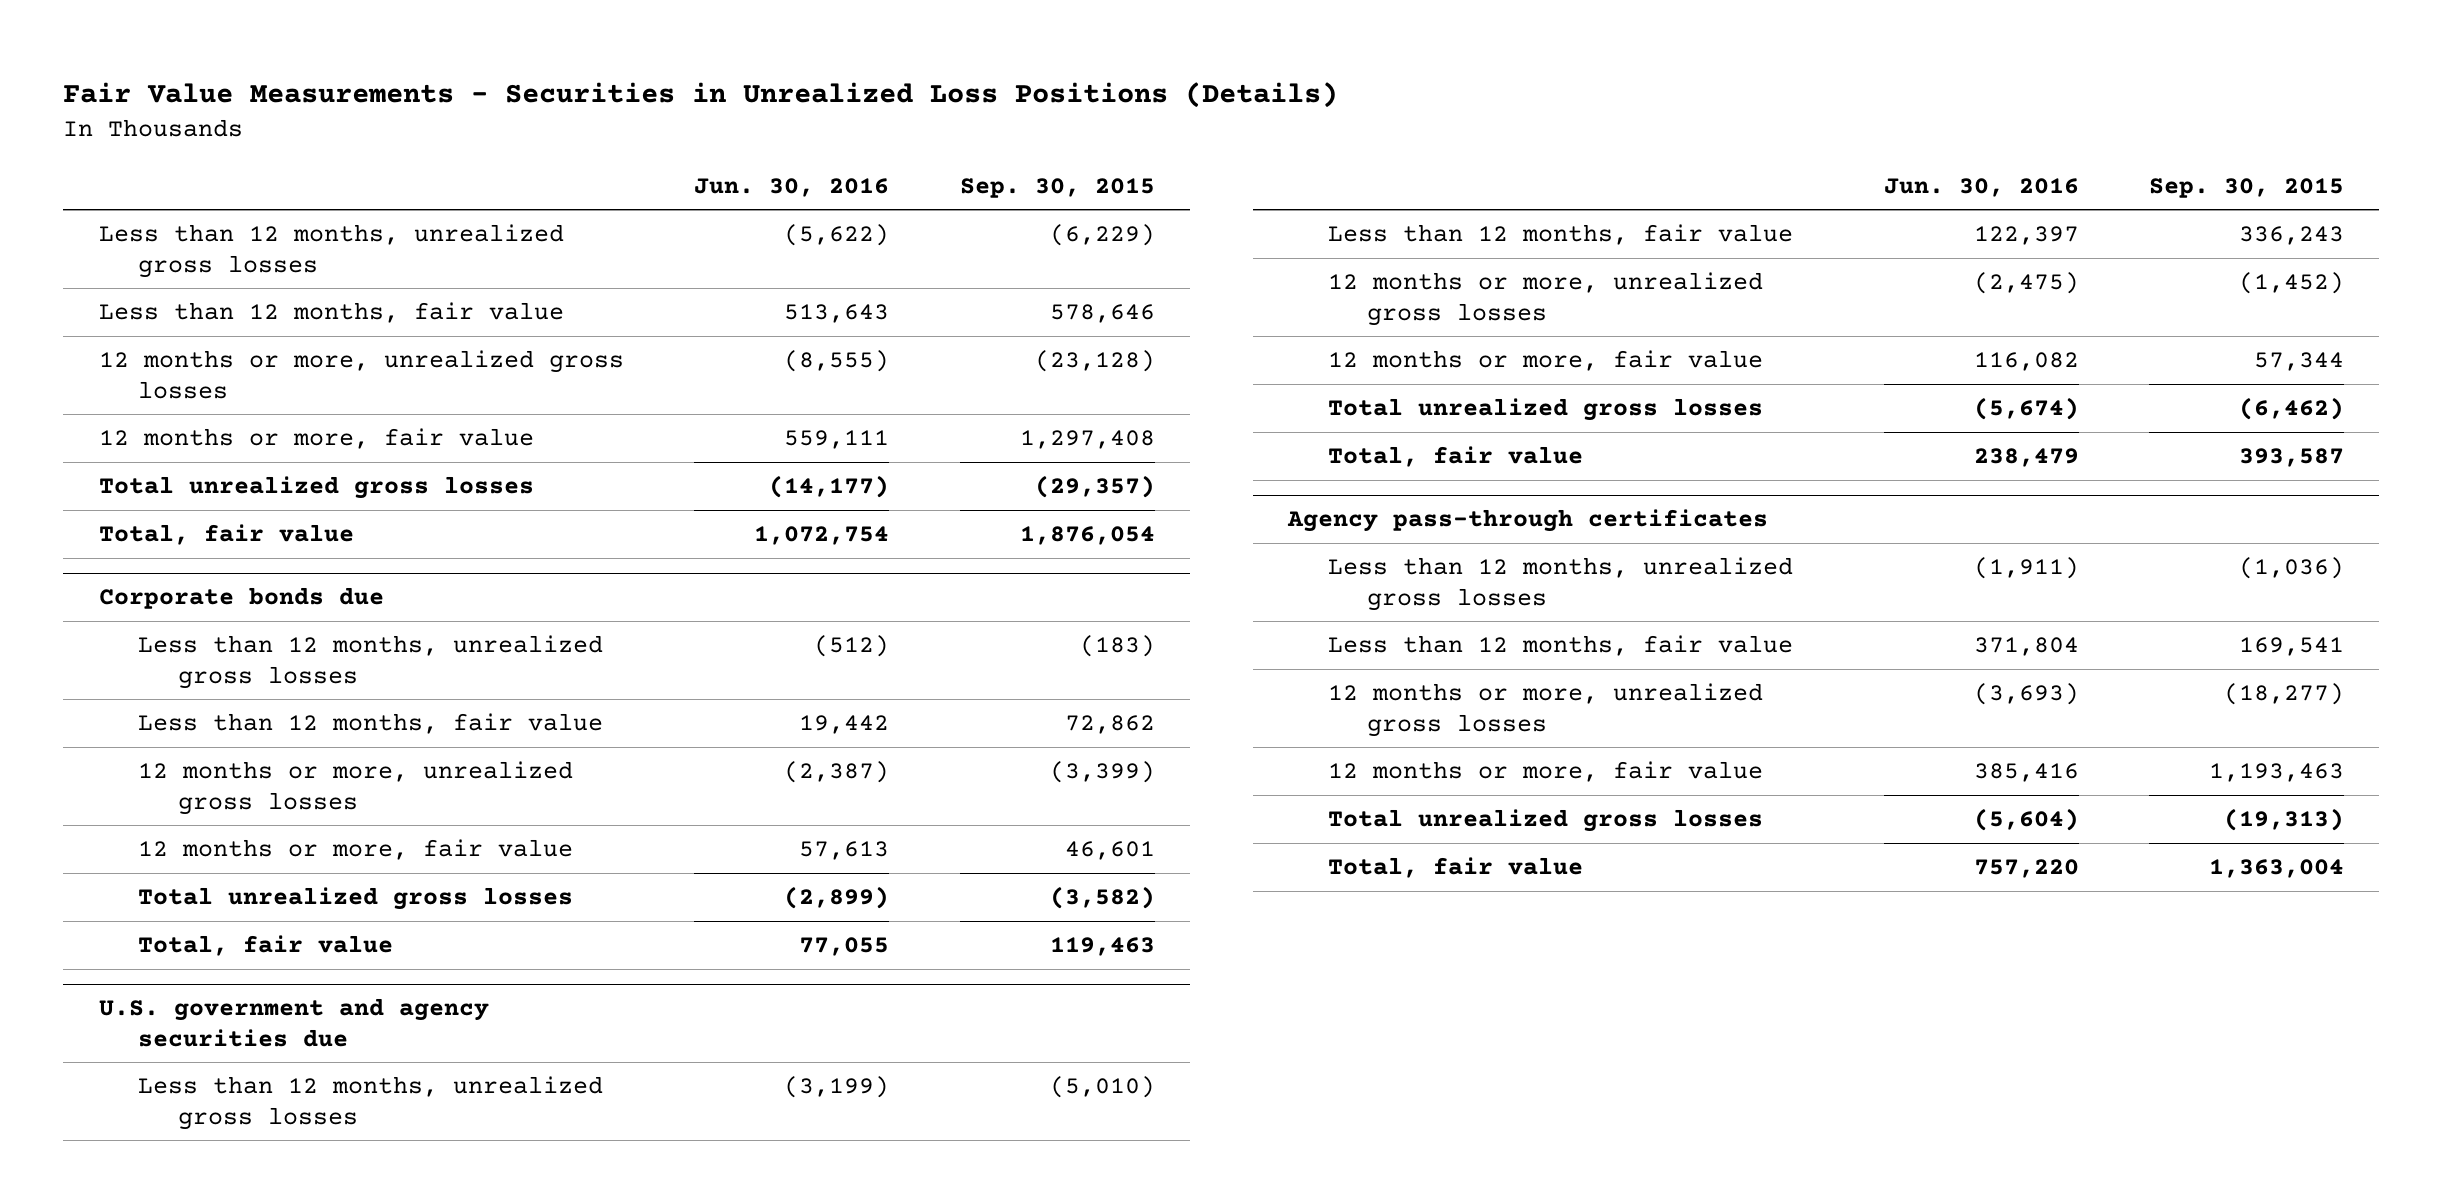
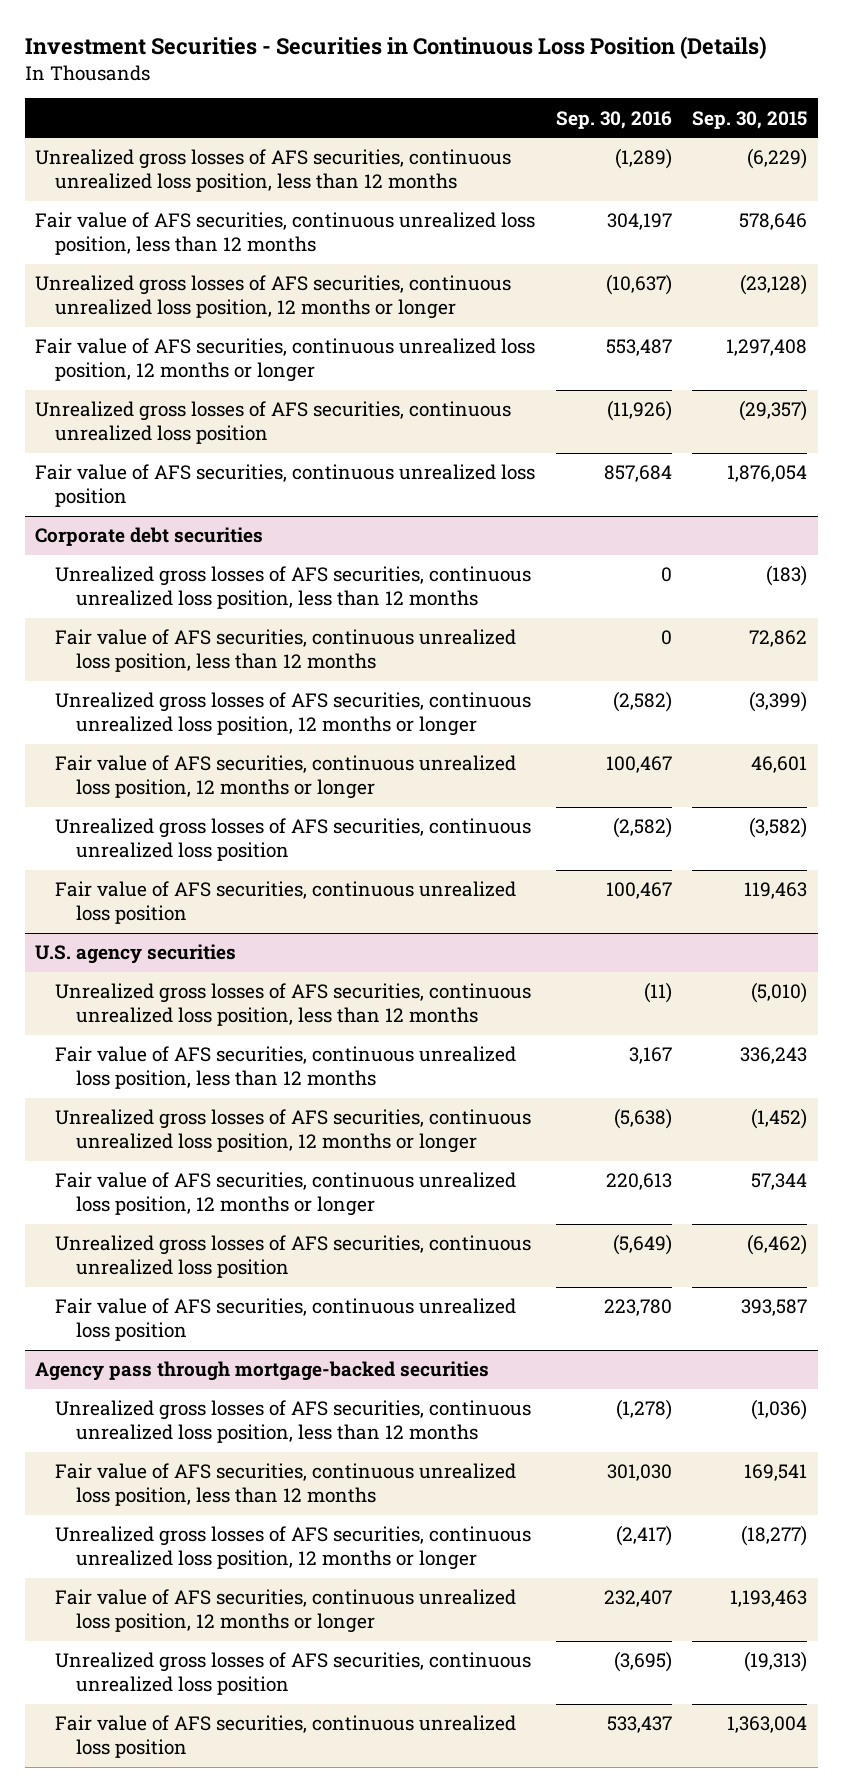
[63,82,1339,109] Fair Value Measurements - Securities in Unrealized Loss Positions (Details) -> [24,35,767,59] Investment Securities - Securities in Continuous Loss Position (Details)
[694,177,890,197] Jun. 30, 2016 -> none
none -> [555,110,672,129] Sep. 30, 2016
[98,587,384,610] Corporate bonds due -> none
[1287,509,1769,533] Agency pass-through certificates -> none
[98,224,564,278] Less than 12 months, unrealized gross losses -> [34,149,511,193] Unrealized gross losses of AFS securities, continuous unrealized loss position, less than 12 months
[98,302,564,324] Less than 12 months, fair value -> [34,212,535,256] Fair value of AFS securities, continuous unrealized loss position, less than 12 months
[98,350,624,399] 12 months or more, unrealized gross losses -> [34,275,511,320] Unrealized gross losses of AFS securities, continuous unrealized loss position, 12 months or longer
[98,428,534,450] 12 months or more, fair value -> [34,338,535,383] Fair value of AFS securities, continuous unrealized loss position, 12 months or longer
[98,476,534,500] Total unrealized gross losses -> [34,401,511,445] Unrealized gross losses of AFS securities, continuous unrealized loss position
[98,524,354,546] Total, fair value -> [34,464,535,508] Fair value of AFS securities, continuous unrealized loss position
none -> [34,527,263,547] Corporate debt securities
[138,635,604,689] Less than 12 months, unrealized gross losses -> [55,566,532,610] Unrealized gross losses of AFS securities, continuous unrealized loss position, less than 12 months
[138,713,604,735] Less than 12 months, fair value -> [55,629,517,673] Fair value of AFS securities, continuous unrealized loss position, less than 12 months
[138,761,574,815] 12 months or more, unrealized gross losses -> [55,692,532,737] Unrealized gross losses of AFS securities, continuous unrealized loss position, 12 months or longer
[138,839,574,861] 12 months or more, fair value -> [55,755,517,800] Fair value of AFS securities, continuous unrealized loss position, 12 months or longer
[138,887,574,911] Total unrealized gross losses -> [55,818,532,862] Unrealized gross losses of AFS securities, continuous unrealized loss position
[138,935,394,957] Total, fair value -> [55,881,517,925] Fair value of AFS securities, continuous unrealized loss position
[98,998,489,1047] U.S. government and agency securities due -> [34,944,236,965] U.S. agency securities
[138,1076,604,1130] Less than 12 months, unrealized gross losses -> [55,983,532,1027] Unrealized gross losses of AFS securities, continuous unrealized loss position, less than 12 months
[1327,224,1793,246] Less than 12 months, fair value -> [55,1046,517,1090] Fair value of AFS securities, continuous unrealized loss position, less than 12 months
[1327,272,1763,326] 12 months or more, unrealized gross losses -> [55,1109,532,1154] Unrealized gross losses of AFS securities, continuous unrealized loss position, 12 months or longer
[1327,350,1763,372] 12 months or more, fair value -> [55,1172,517,1217] Fair value of AFS securities, continuous unrealized loss position, 12 months or longer
[1327,398,1763,422] Total unrealized gross losses -> [55,1235,532,1279] Unrealized gross losses of AFS securities, continuous unrealized loss position
[1327,446,1583,468] Total, fair value -> [55,1298,517,1342] Fair value of AFS securities, continuous unrealized loss position
none -> [34,1361,489,1382] Agency pass through mortgage-backed securities
[1327,557,1793,611] Less than 12 months, unrealized gross losses -> [55,1400,532,1444] Unrealized gross losses of AFS securities, continuous unrealized loss position, less than 12 months
[1327,635,1793,657] Less than 12 months, fair value -> [55,1463,517,1507] Fair value of AFS securities, continuous unrealized loss position, less than 12 months
[1327,683,1763,737] 12 months or more, unrealized gross losses -> [55,1526,532,1571] Unrealized gross losses of AFS securities, continuous unrealized loss position, 12 months or longer
[1327,761,1763,783] 12 months or more, fair value -> [55,1589,517,1634] Fair value of AFS securities, continuous unrealized loss position, 12 months or longer
[1327,809,1763,833] Total unrealized gross losses -> [55,1652,532,1696] Unrealized gross losses of AFS securities, continuous unrealized loss position
[1327,857,1583,879] Total, fair value -> [55,1715,517,1759] Fair value of AFS securities, continuous unrealized loss position

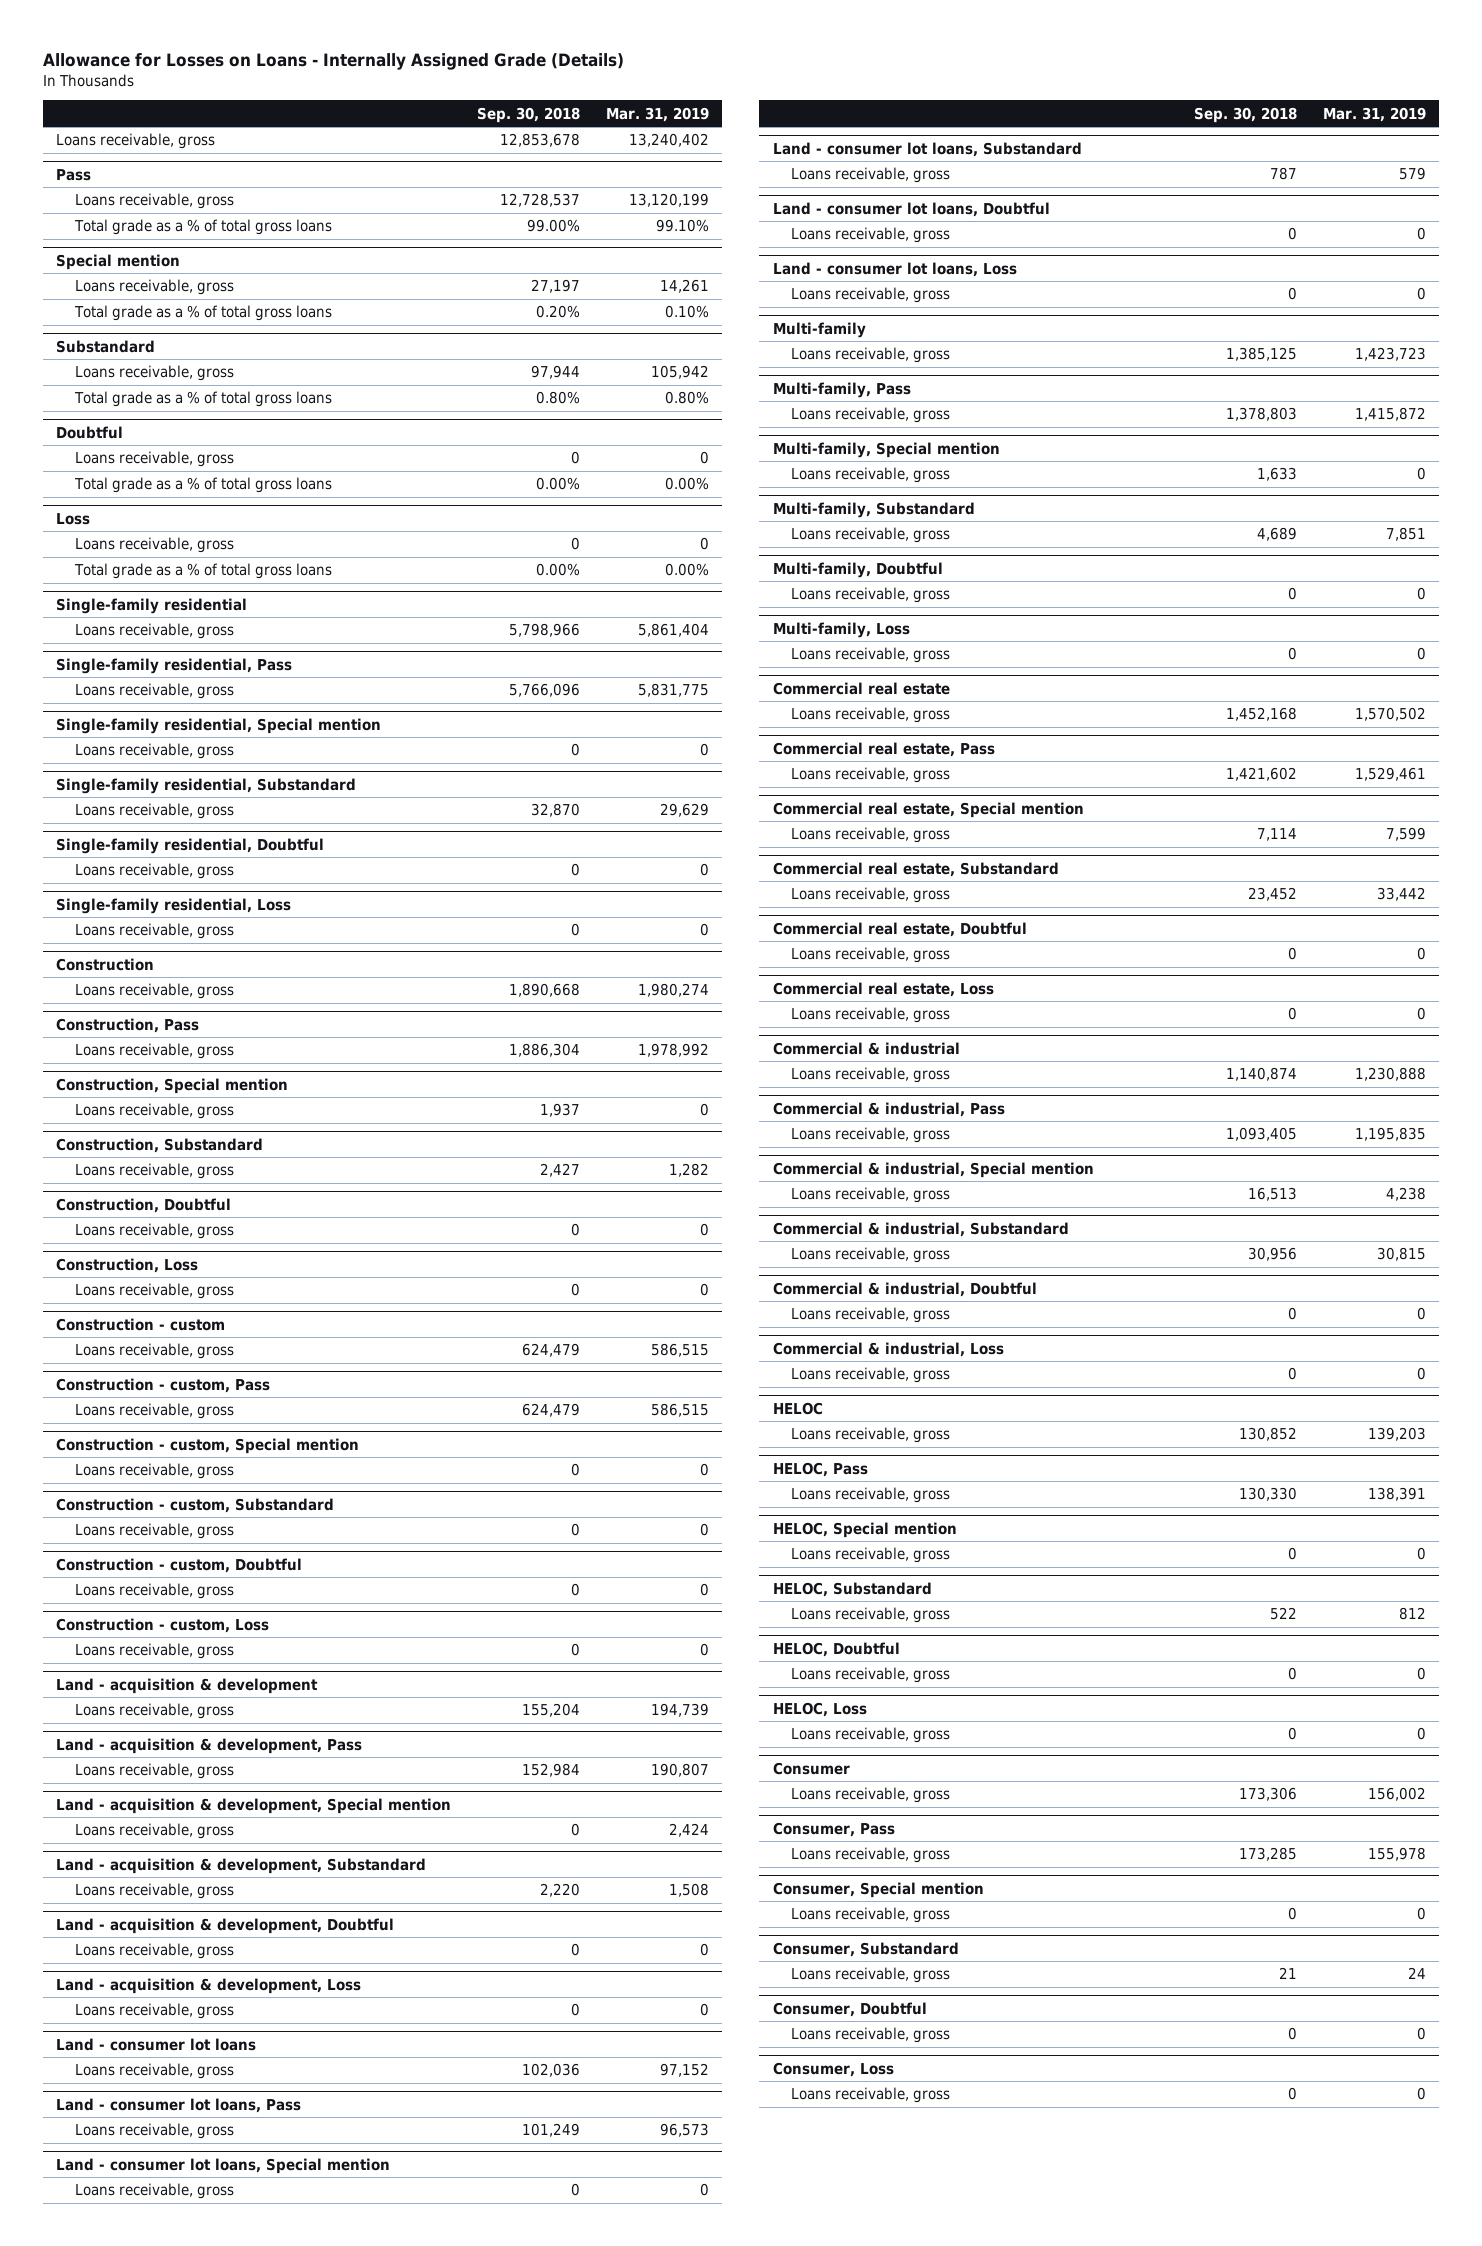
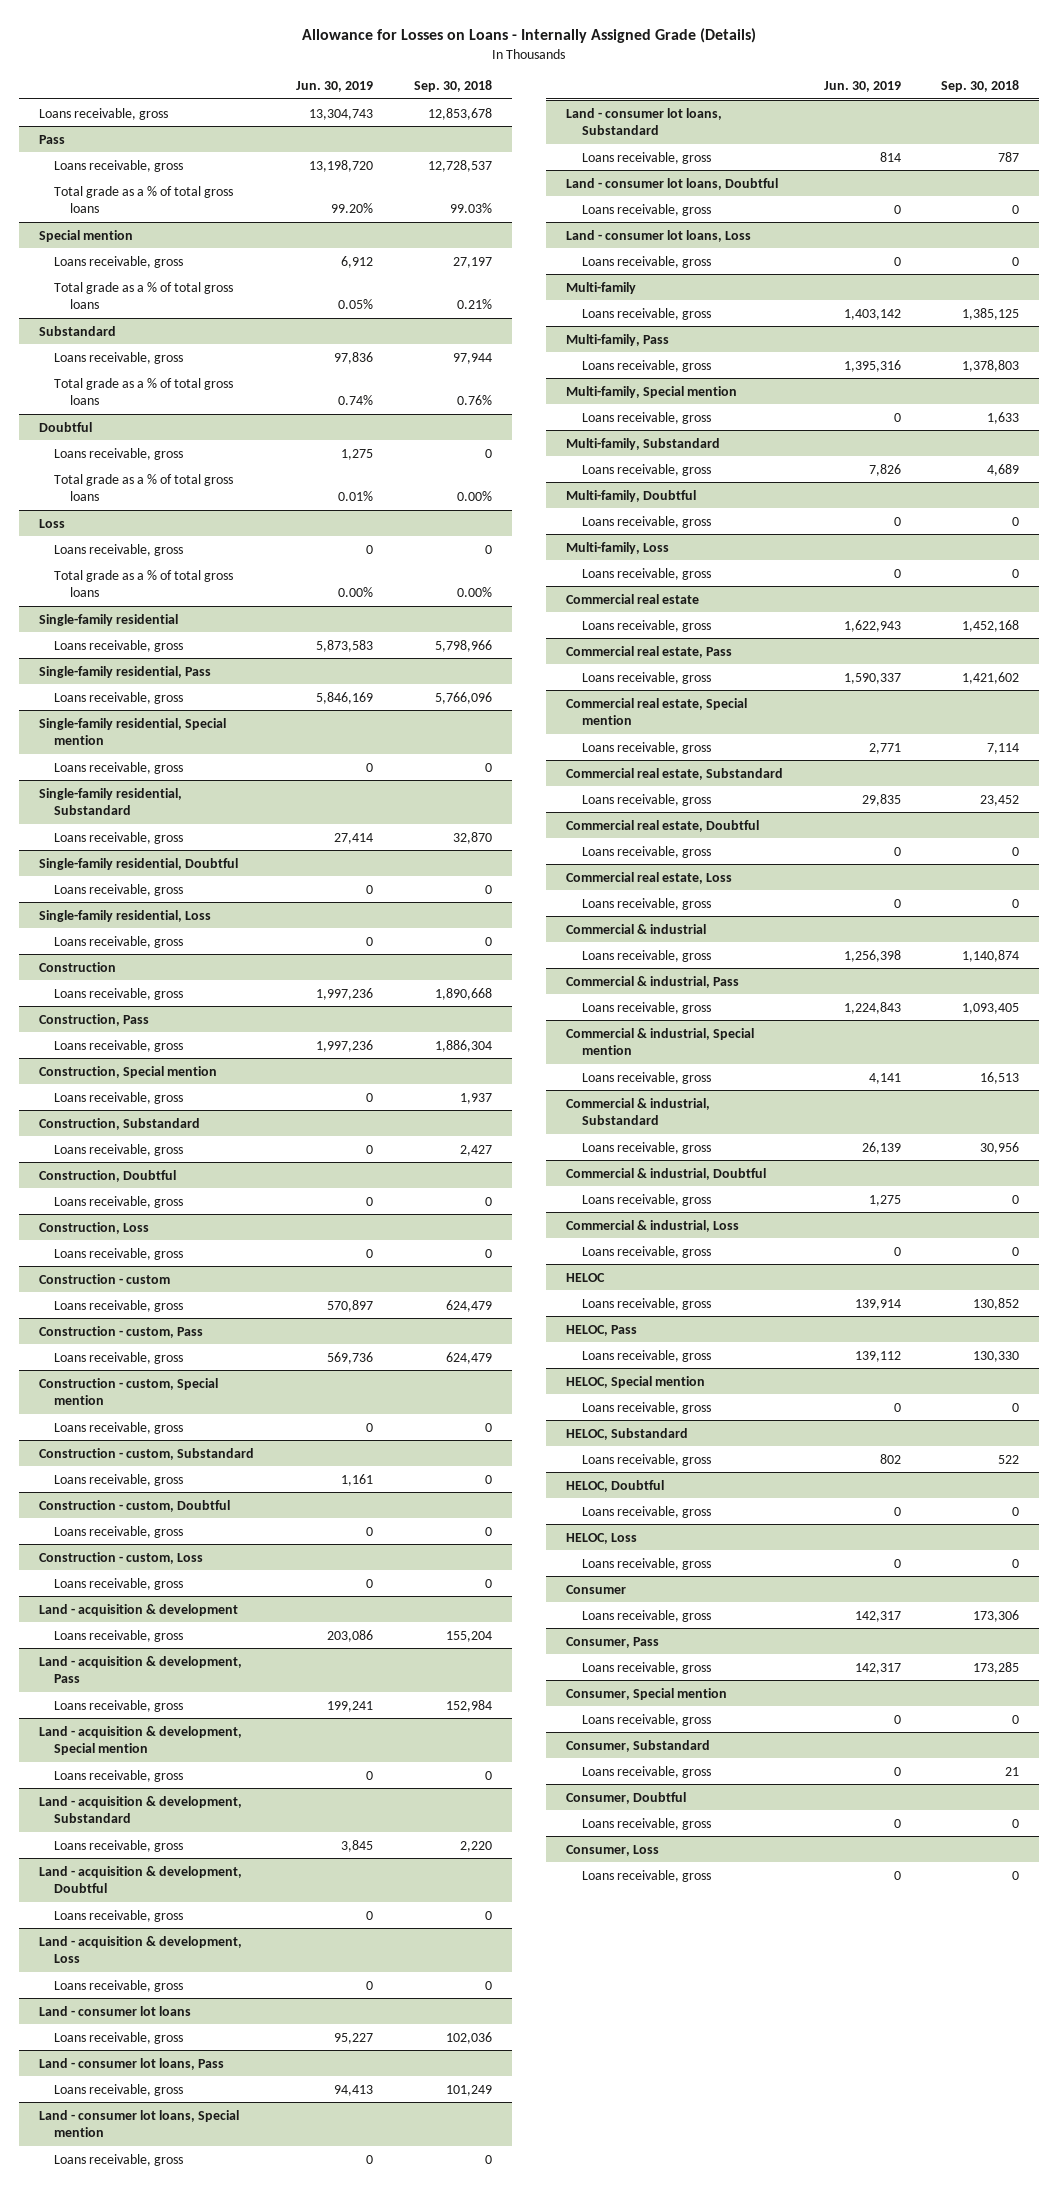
[606,106,710,122] Mar. 31, 2019 -> none
none -> [296,81,374,93] Jun. 30, 2019
[527,219,581,233] 99.00% -> [449,203,492,214] 99.03%
[536,305,581,319] 0.20% -> [456,299,492,310] 0.21%
[536,391,581,405] 0.80% -> [456,395,492,406] 0.76%

